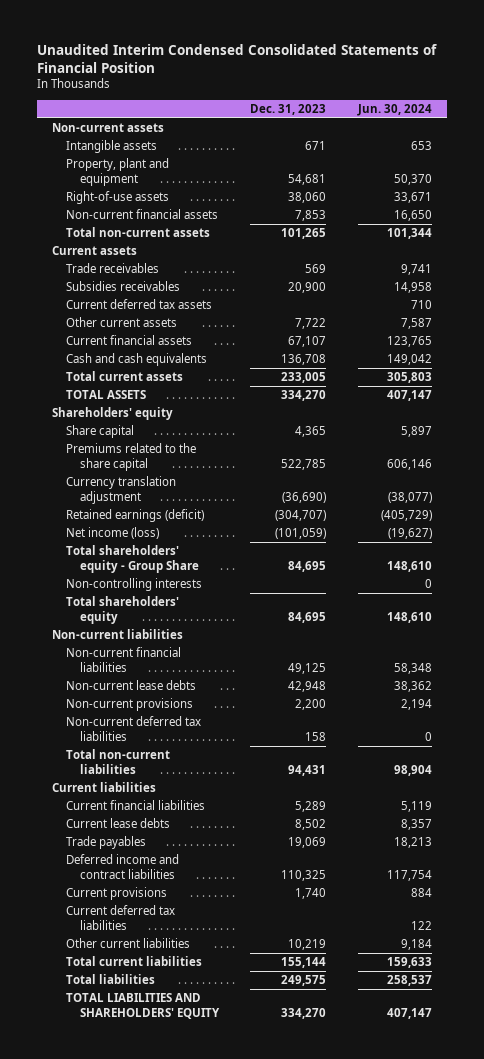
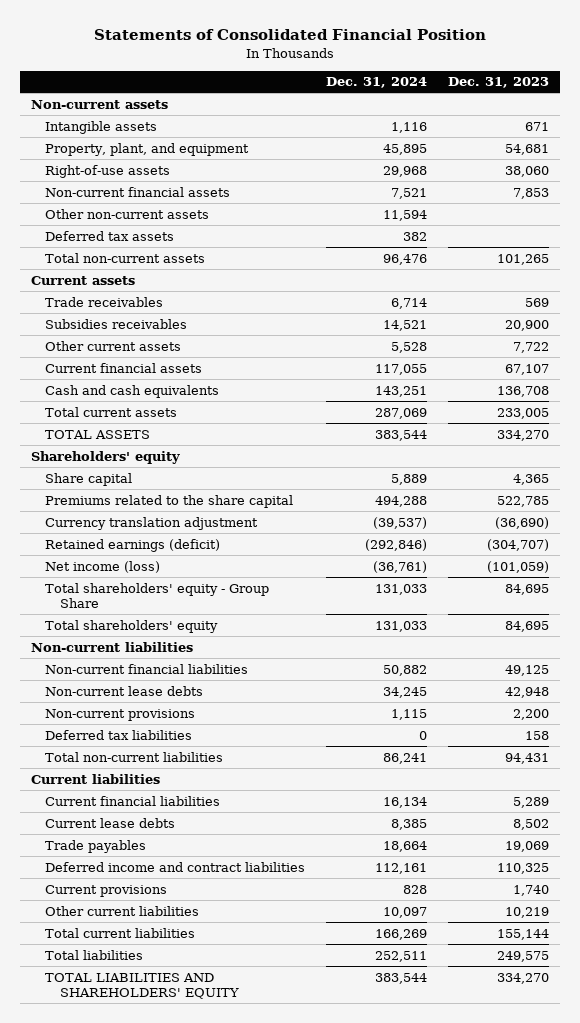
[36,43,437,73] Unaudited Interim Condensed Consolidated Statements of Financial Position -> [94,29,487,41] Statements of Consolidated Financial Position
[356,104,432,117] Jun. 30, 2024 -> none
none -> [326,77,428,89] Dec. 31, 2024
[66,158,170,186] Property, plant and equipment -> [45,142,250,156] Property, plant, and equipment
none -> [45,208,210,219] Other non-current assets
none -> [45,230,175,241] Deferred tax assets
[66,299,213,310] Current deferred tax assets -> none
[66,578,203,592] Non-controlling interests -> none
[66,716,202,741] Non-current deferred tax liabilities -> [45,729,193,740] Deferred tax liabilities
[66,905,176,930] Current deferred tax liabilities -> none

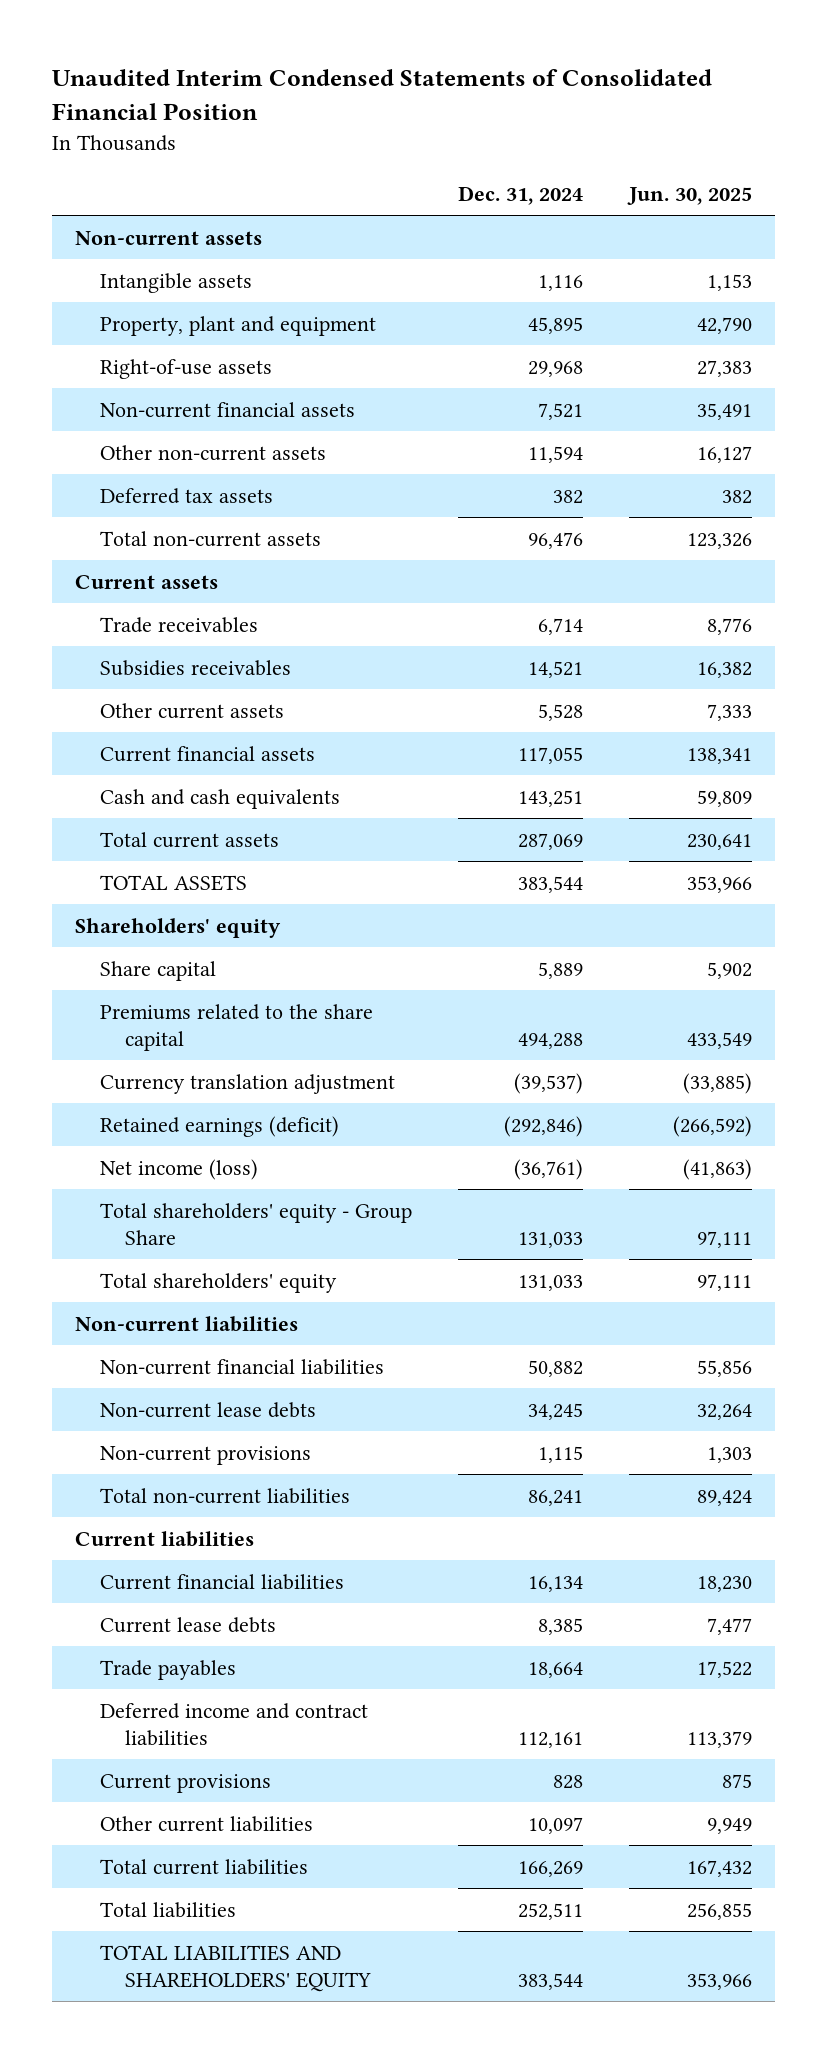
[94,29,487,41] Statements of Consolidated Financial Position -> [52,69,713,121] Unaudited Interim Condensed Statements of Consolidated Financial Position
[448,77,550,89] Dec. 31, 2023 -> none
none -> [627,186,753,205] Jun. 30, 2025
[45,142,250,156] Property, plant, and equipment -> [99,315,376,336] Property, plant and equipment
[45,729,193,740] Deferred tax liabilities -> none

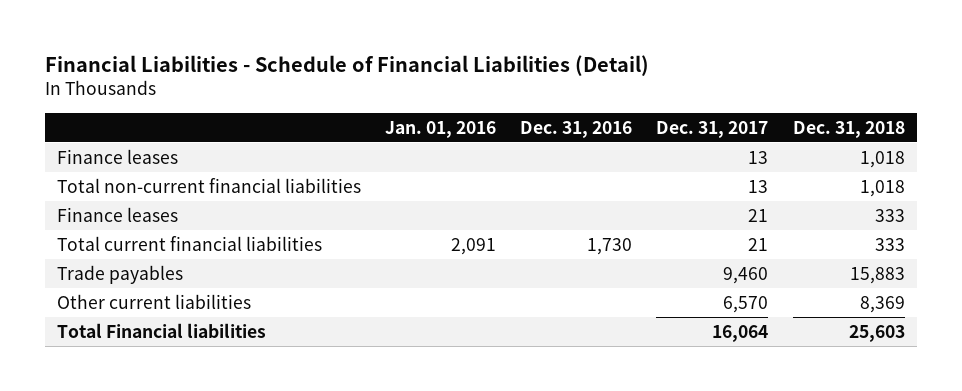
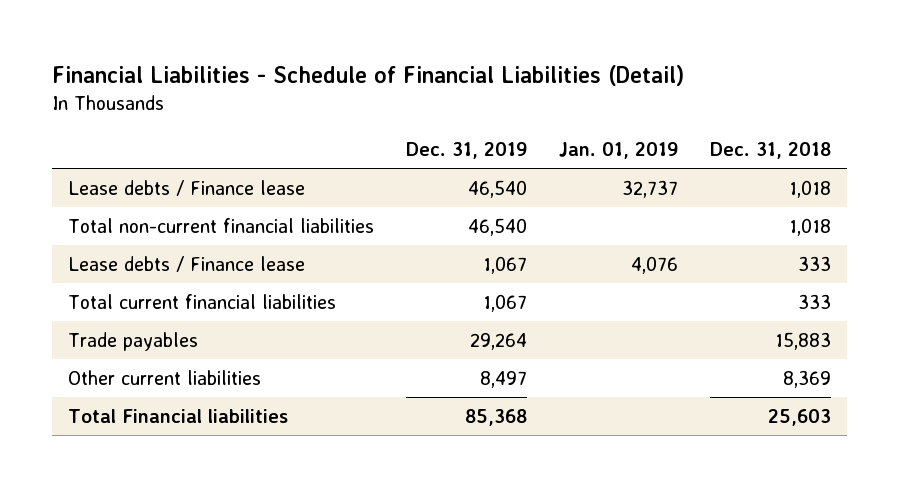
[385,120,497,138] Jan. 01, 2016 -> none
[520,120,633,138] Dec. 31, 2016 -> none
[656,120,769,138] Dec. 31, 2017 -> none
none -> [405,142,527,160] Dec. 31, 2019
none -> [558,142,678,160] Jan. 01, 2019
[57,148,179,164] Finance leases -> [67,180,305,197] Lease debts / Finance lease
[57,206,179,222] Finance leases -> [67,256,305,273] Lease debts / Finance lease

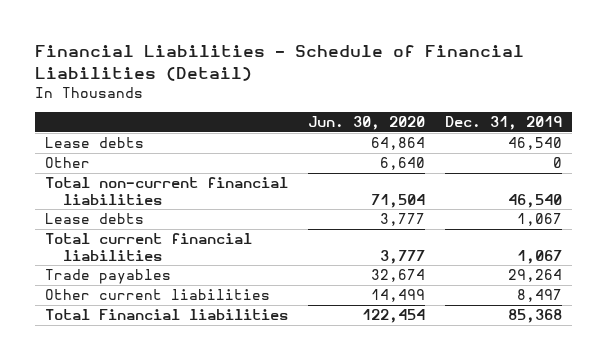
[558,142,678,160] Jan. 01, 2019 -> none
[709,142,831,160] Dec. 31, 2018 -> none
none -> [307,116,425,131] Jun. 30, 2020
[67,180,305,197] Lease debts / Finance lease -> [45,137,145,149] Lease debts
none -> [45,157,91,169] Other
[67,256,305,273] Lease debts / Finance lease -> [45,213,145,225] Lease debts

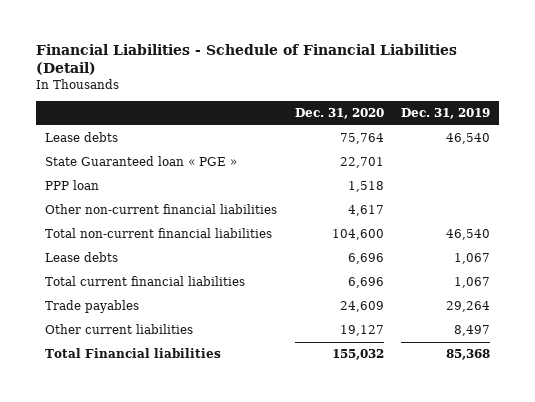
[307,116,425,131] Jun. 30, 2020 -> none
none -> [294,108,384,120] Dec. 31, 2020
[45,157,91,169] Other -> none
none -> [45,156,238,167] State Guaranteed loan « PGE »
none -> [45,180,100,191] PPP loan
none -> [45,204,278,215] Other non-current financial liabilities

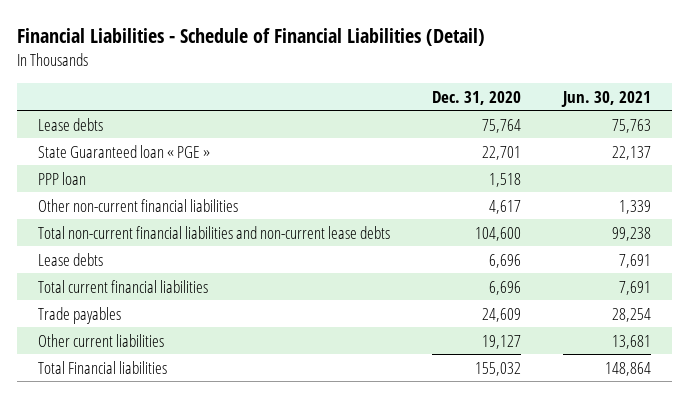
[401,108,491,120] Dec. 31, 2019 -> none
none -> [561,90,652,107] Jun. 30, 2021
[45,228,273,239] Total non-current financial liabilities -> [38,225,391,239] Total non-current financial liabilities and non-current lease debts

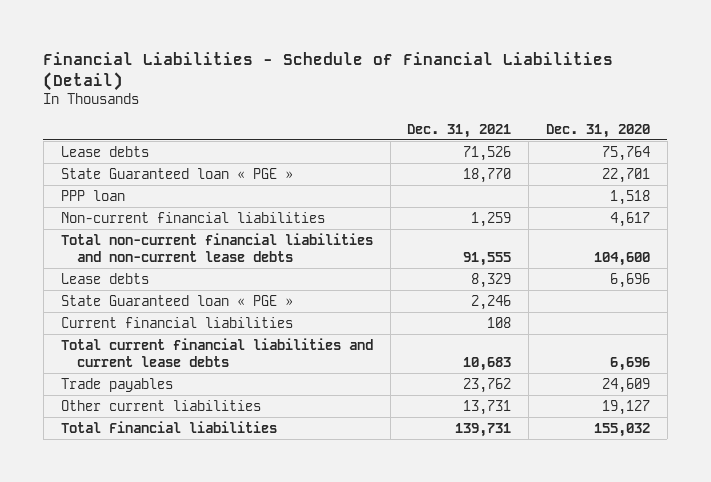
[561,90,652,107] Jun. 30, 2021 -> none
none -> [407,123,512,138] Dec. 31, 2021
[38,198,239,212] Other non-current financial liabilities -> [60,211,325,223] Non-current financial liabilities
none -> [60,294,293,306] State Guaranteed loan « PGE »
none -> [60,316,293,328] Current financial liabilities
[38,279,209,293] Total current financial liabilities -> [60,337,373,367] Total current financial liabilities and current lease debts

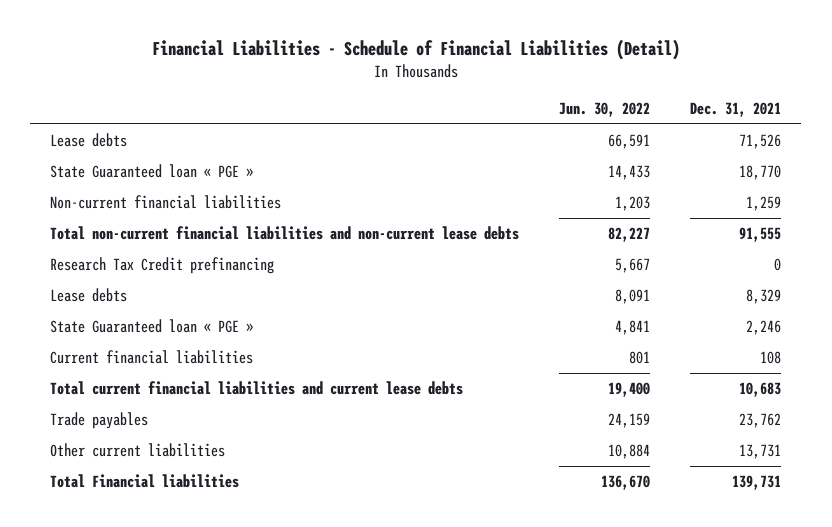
[546,123,651,138] Dec. 31, 2020 -> none
none -> [559,101,651,117] Jun. 30, 2022
[60,189,125,201] PPP loan -> none
none -> [50,257,275,275] Research Tax Credit prefinancing

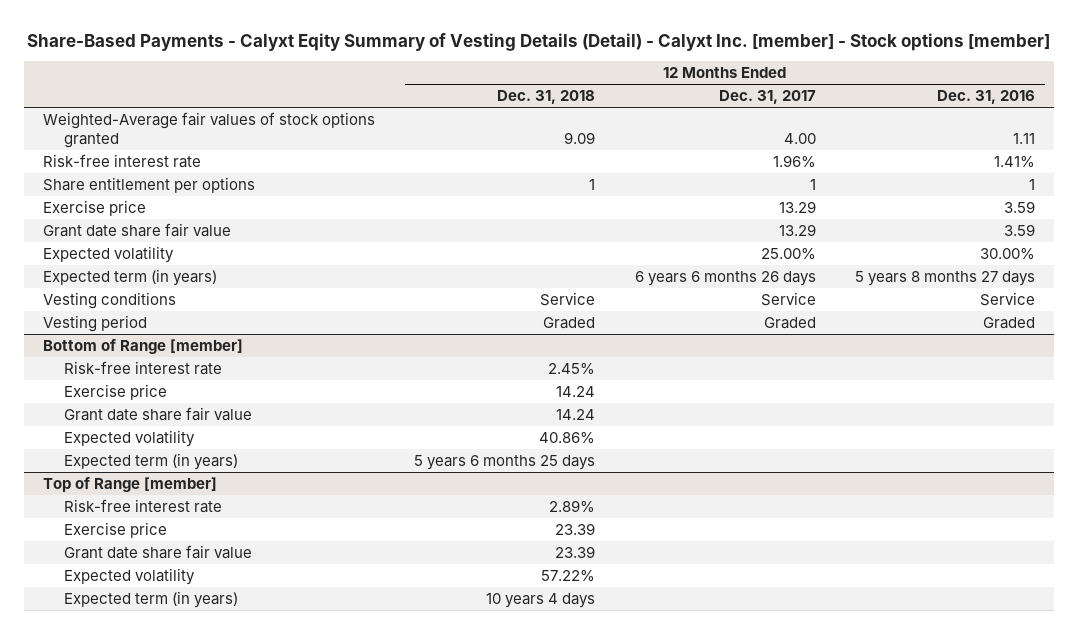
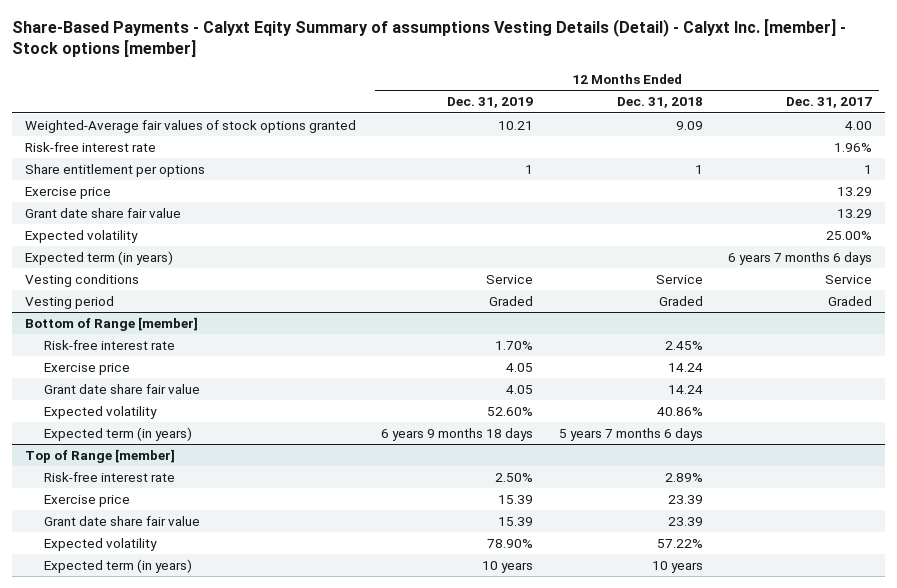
[27,32,1051,51] Share-Based Payments - Calyxt Eqity Summary of Vesting Details (Detail) - Calyxt Inc. [member] - Stock options [member] -> [11,19,846,58] Share-Based Payments - Calyxt Eqity Summary of assumptions Vesting Details (Detail) - Calyxt Inc. [member] - Stock options [member]
[936,90,1035,105] Dec. 31, 2016 -> none
none -> [447,97,534,109] Dec. 31, 2019
[634,270,816,286] 6 years 6 months 26 days -> [728,252,873,266] 6 years 7 months 6 days
[414,454,596,470] 5 years 6 months 25 days -> [558,428,703,442] 5 years 7 months 6 days
[486,592,596,608] 10 years 4 days -> [651,561,703,574] 10 years

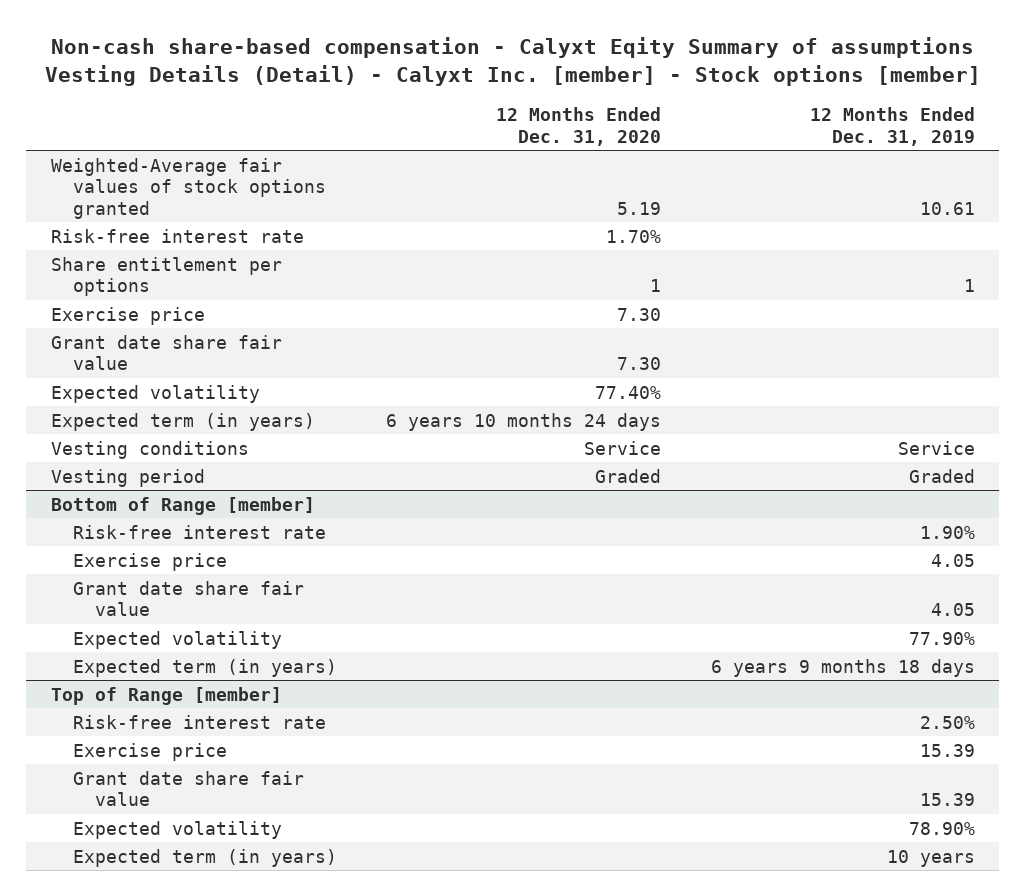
[11,19,846,58] Share-Based Payments - Calyxt Eqity Summary of assumptions Vesting Details (Detail) - Calyxt Inc. [member] - Stock options [member] -> [44,37,981,87] Non-cash share-based compensation - Calyxt Eqity Summary of assumptions Vesting Details (Detail) - Calyxt Inc. [member] - Stock options [member]
[616,97,703,109] Dec. 31, 2018 -> none
[786,97,873,109] Dec. 31, 2017 -> none
none -> [496,107,662,146] 12 Months Ended Dec. 31, 2020
[498,121,534,131] 10.21 -> [919,201,975,215] 10.61
[495,341,534,351] 1.70% -> [919,525,975,539] 1.90%
[487,407,534,417] 52.60% -> [908,631,975,645] 77.90%

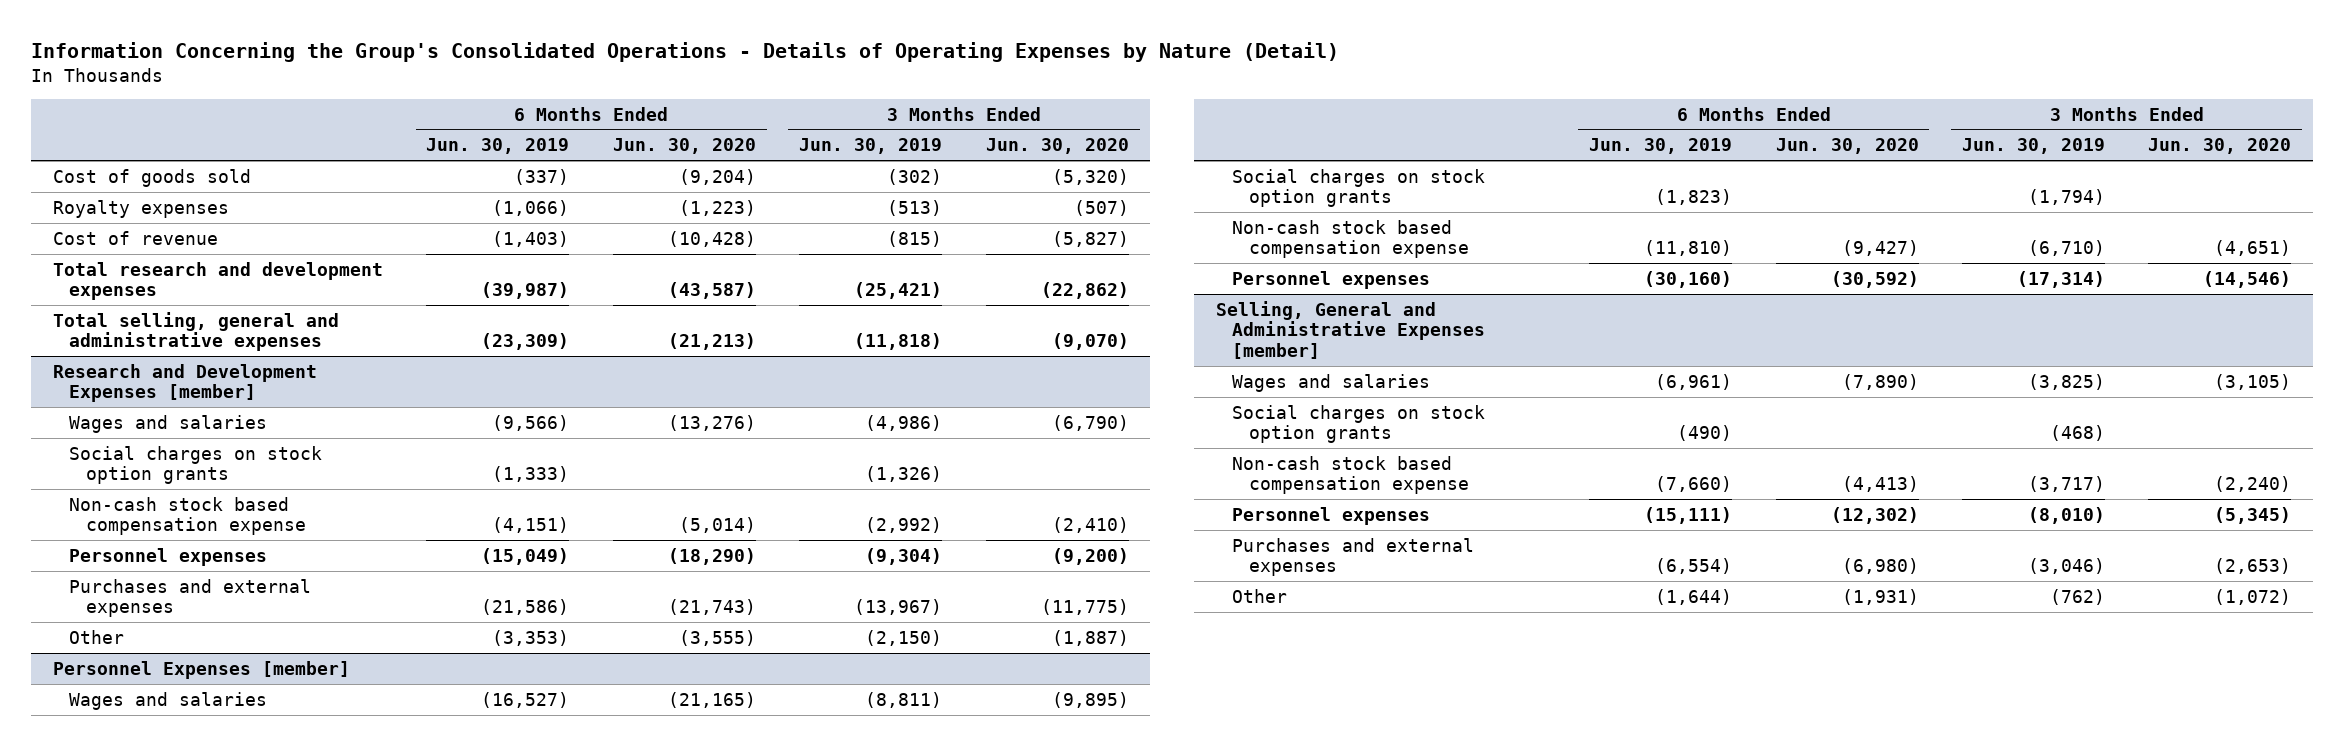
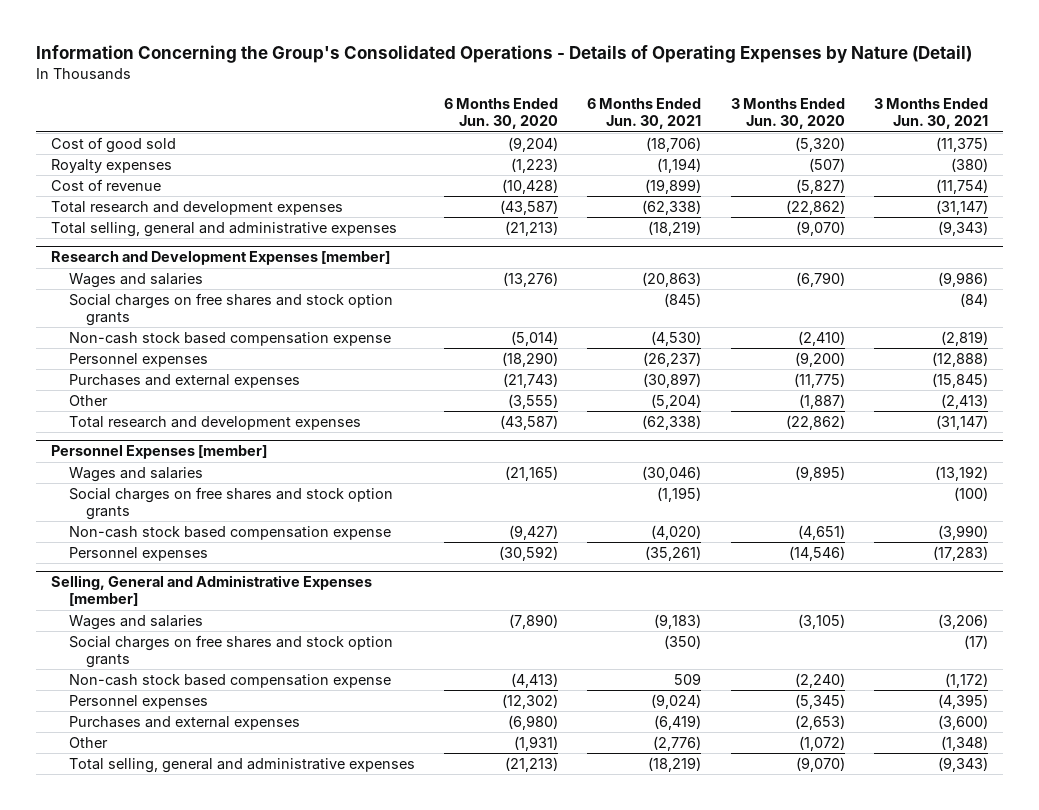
[426,138,570,155] Jun. 30, 2019 -> none
[799,138,943,155] Jun. 30, 2019 -> none
none -> [587,98,702,130] 6 Months Ended Jun. 30, 2021
none -> [874,98,989,130] 3 Months Ended Jun. 30, 2021
[52,168,251,187] Cost of goods sold -> [50,137,176,154] Cost of good sold
[69,445,323,485] Social charges on stock option grants -> [68,293,393,326] Social charges on free shares and stock option grants
none -> [68,416,361,431] Total research and development expenses
[1232,168,1486,208] Social charges on stock option grants -> [68,487,393,520] Social charges on free shares and stock option grants
[1232,404,1486,444] Social charges on stock option grants -> [68,635,393,668] Social charges on free shares and stock option grants
none -> [68,758,415,774] Total selling, general and administrative expenses

